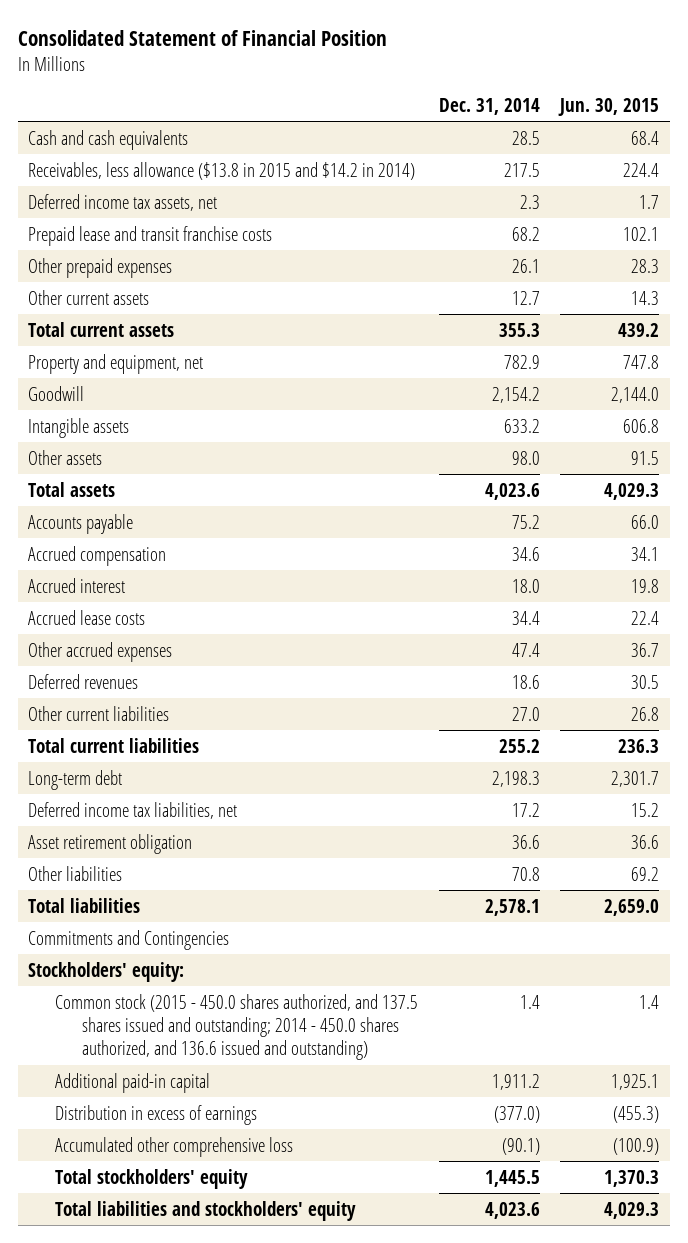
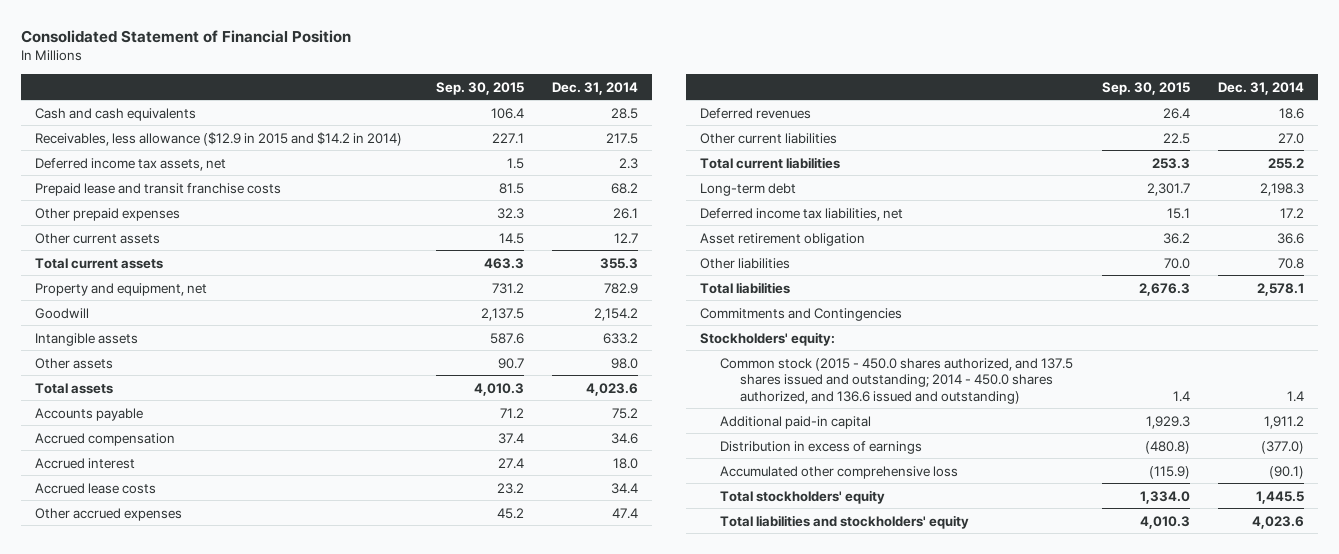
[558,97,660,116] Jun. 30, 2015 -> none
none -> [435,81,524,95] Sep. 30, 2015
[28,161,416,180] Receivables, less allowance ($13.8 in 2015 and $14.2 in 2014) -> [34,131,402,146] Receivables, less allowance ($12.9 in 2015 and $14.2 in 2014)

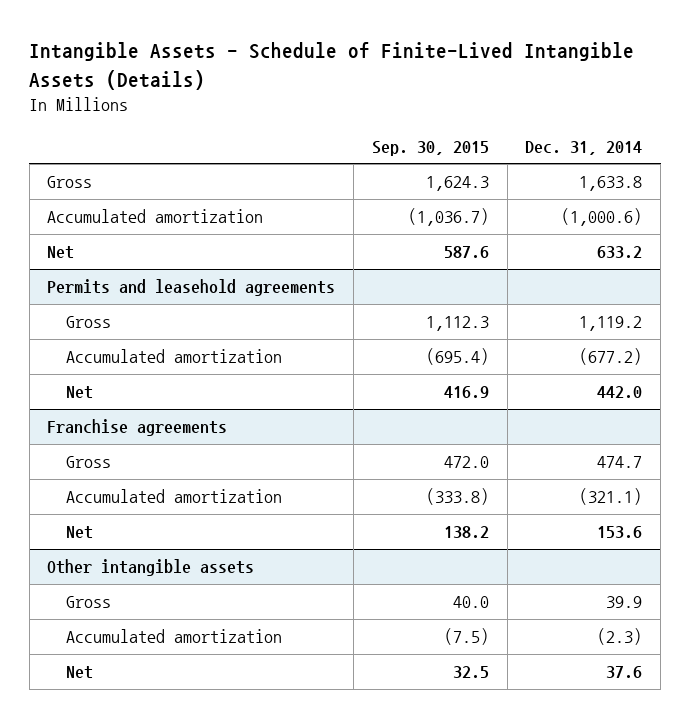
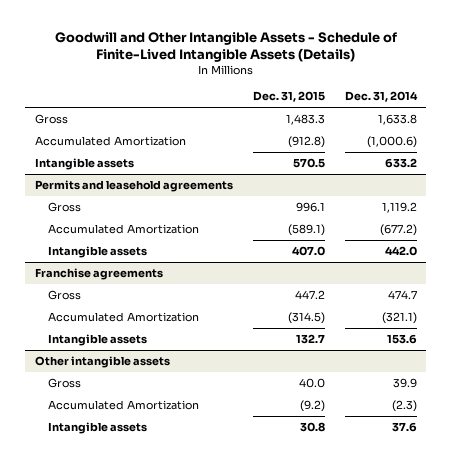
[29,42,635,90] Intangible Assets - Schedule of Finite-Lived Intangible Assets (Details) -> [54,32,397,63] Goodwill and Other Intangible Assets - Schedule of Finite-Lived Intangible Assets (Details)
[371,140,489,156] Sep. 30, 2015 -> none
none -> [252,91,325,103] Dec. 31, 2015
[47,209,264,224] Accumulated amortization -> [34,135,186,146] Accumulated Amortization
[47,246,75,260] Net -> [34,157,134,170] Intangible assets
[66,349,283,364] Accumulated amortization -> [47,223,199,234] Accumulated Amortization
[66,386,94,400] Net -> [47,245,147,258] Intangible assets
[66,489,283,504] Accumulated amortization -> [47,311,199,322] Accumulated Amortization
[66,526,94,540] Net -> [47,333,147,346] Intangible assets
[66,629,283,644] Accumulated amortization -> [47,399,199,410] Accumulated Amortization
[66,666,94,680] Net -> [47,421,147,434] Intangible assets

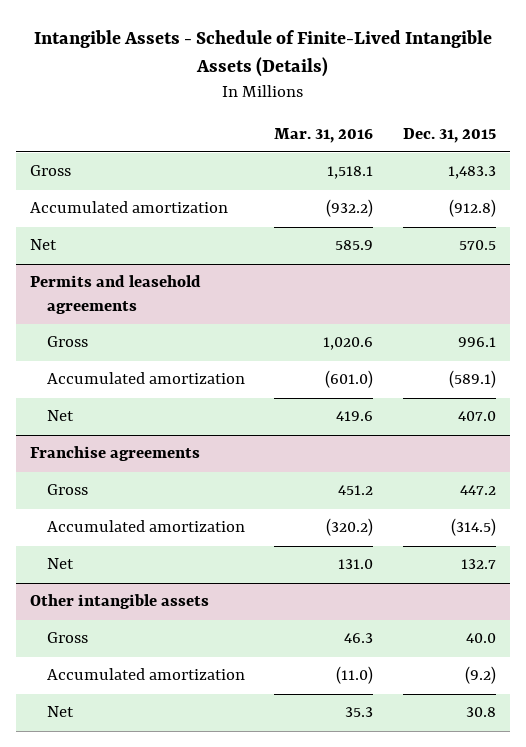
[54,32,397,63] Goodwill and Other Intangible Assets - Schedule of Finite-Lived Intangible Assets (Details) -> [33,29,492,78] Intangible Assets - Schedule of Finite-Lived Intangible Assets (Details)
[344,91,418,103] Dec. 31, 2014 -> none
none -> [274,127,374,143] Mar. 31, 2016
[34,135,186,146] Accumulated Amortization -> [30,201,229,214] Accumulated amortization
[34,157,134,170] Intangible assets -> [30,239,58,251] Net
[47,223,199,234] Accumulated Amortization -> [46,372,245,385] Accumulated amortization
[47,245,147,258] Intangible assets -> [46,410,74,422] Net
[47,311,199,322] Accumulated Amortization -> [46,520,245,533] Accumulated amortization
[47,333,147,346] Intangible assets -> [46,558,74,570] Net
[47,399,199,410] Accumulated Amortization -> [46,668,245,681] Accumulated amortization
[47,421,147,434] Intangible assets -> [46,706,74,718] Net

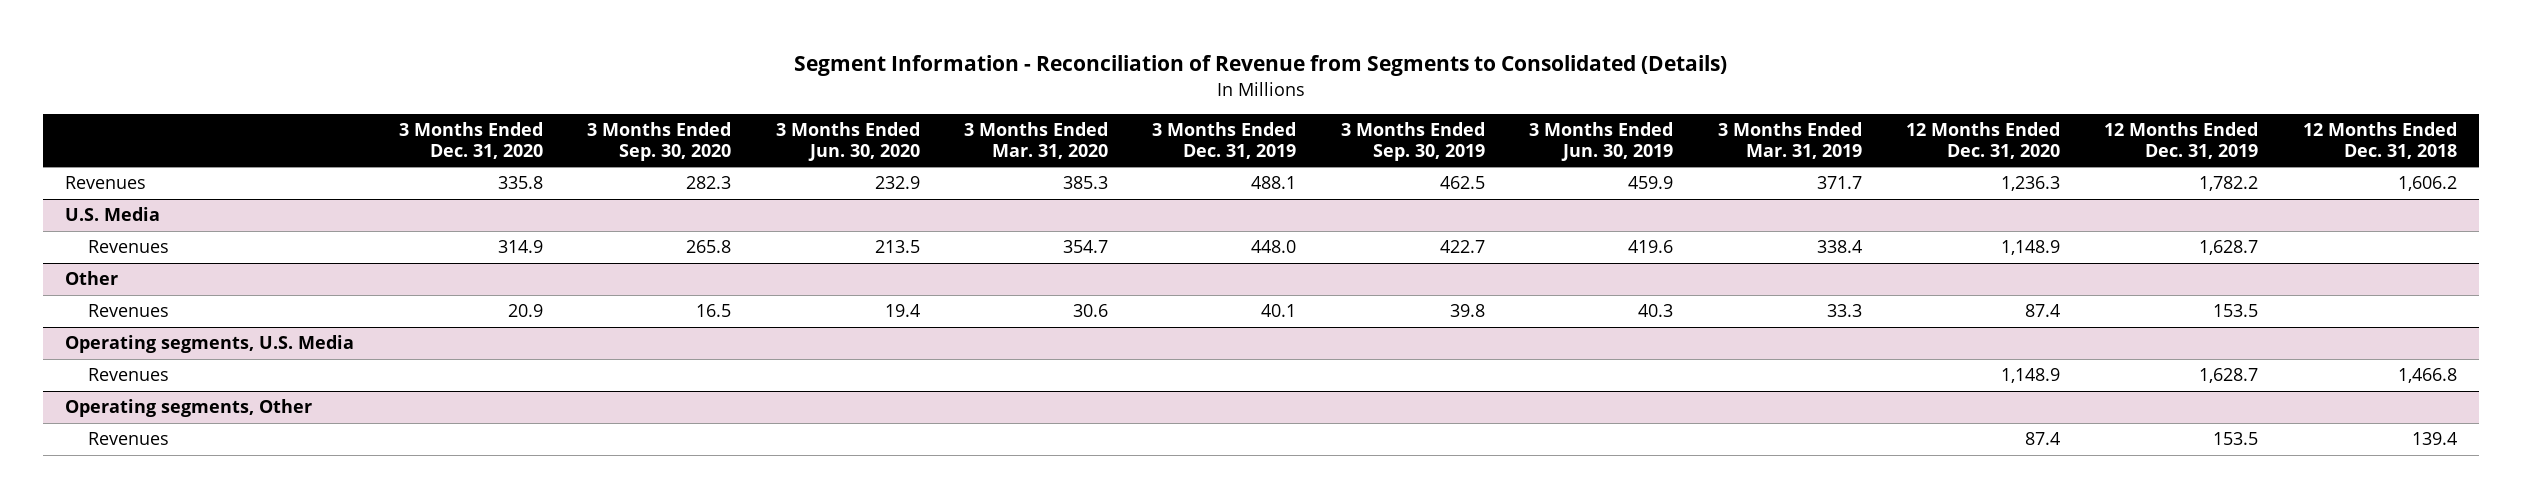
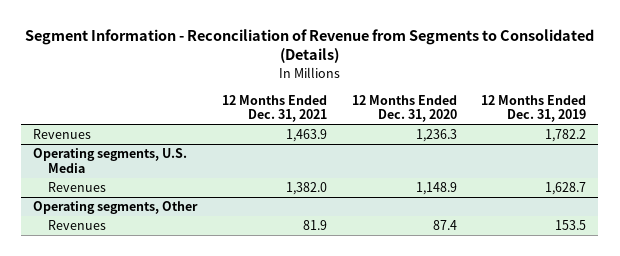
[398,122,543,160] 3 Months Ended Dec. 31, 2020 -> none
[587,122,732,162] 3 Months Ended Sep. 30, 2020 -> none
[775,122,920,162] 3 Months Ended Jun. 30, 2020 -> none
[963,122,1108,160] 3 Months Ended Mar. 31, 2020 -> none
[1152,122,1297,160] 3 Months Ended Dec. 31, 2019 -> none
[1340,122,1485,162] 3 Months Ended Sep. 30, 2019 -> none
[1529,122,1674,162] 3 Months Ended Jun. 30, 2019 -> none
[1717,122,1862,160] 3 Months Ended Mar. 31, 2019 -> none
[2302,122,2457,160] 12 Months Ended Dec. 31, 2018 -> none
none -> [221,94,327,123] 12 Months Ended Dec. 31, 2021
[65,207,161,222] U.S. Media -> none
[88,240,170,254] Revenues -> none
[65,271,119,286] Other -> none
[88,304,170,318] Revenues -> none

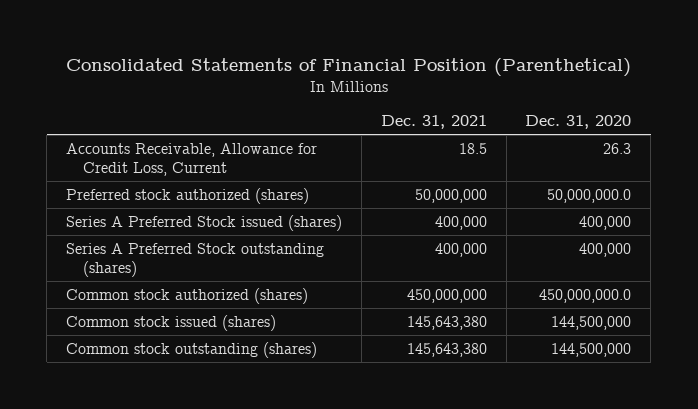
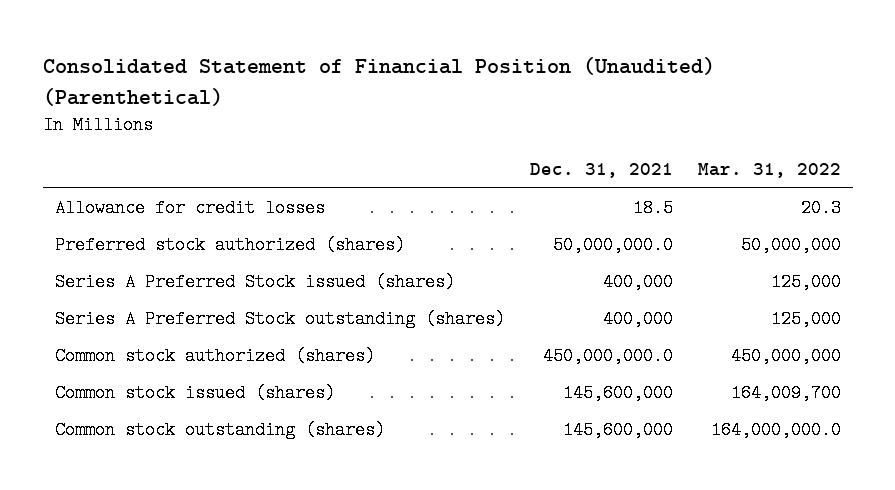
[65,57,631,77] Consolidated Statements of Financial Position (Parenthetical) -> [42,57,715,106] Consolidated Statement of Financial Position (Unaudited) (Parenthetical)
[525,115,632,130] Dec. 31, 2020 -> none
none -> [697,162,841,178] Mar. 31, 2022
[66,142,318,176] Accounts Receivable, Allowance for Credit Loss, Current -> [54,198,325,217] Allowance for credit losses
[414,188,487,203] 50,000,000 -> [552,235,673,254] 50,000,000.0
[406,288,487,303] 450,000,000 -> [542,346,673,365] 450,000,000.0
[406,315,487,330] 145,643,380 -> [562,383,673,402] 145,600,000
[406,342,487,357] 145,643,380 -> [562,420,673,439] 145,600,000

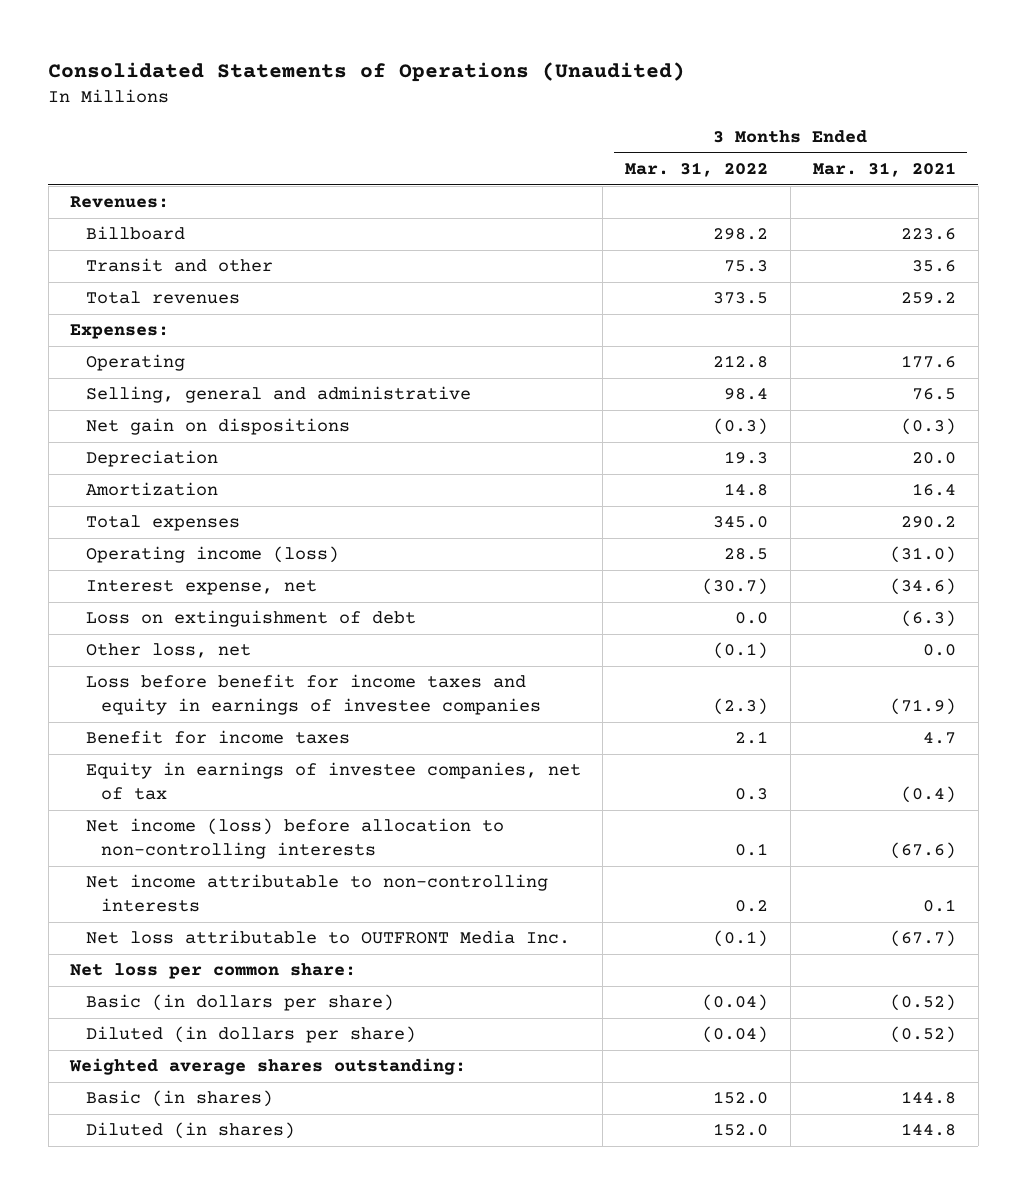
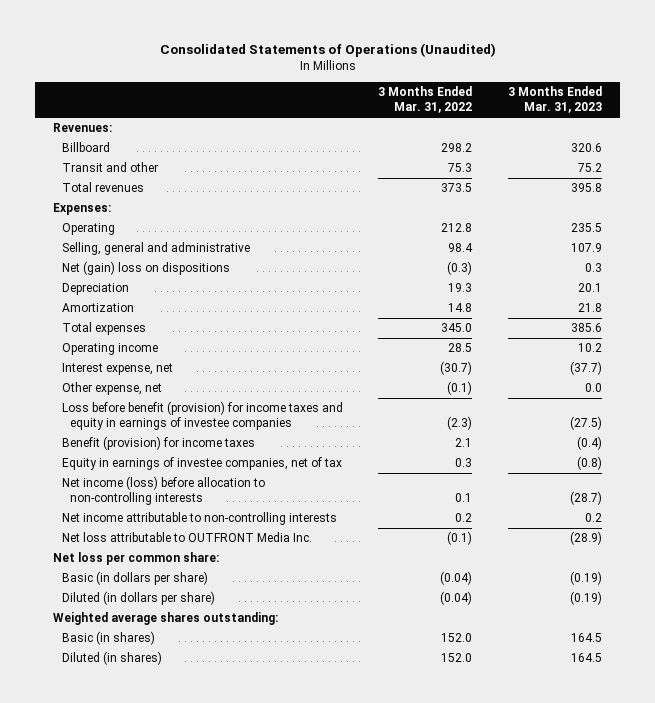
[812,162,956,178] Mar. 31, 2021 -> none
none -> [507,86,602,114] 3 Months Ended Mar. 31, 2023
[85,418,350,436] Net gain on dispositions -> [61,261,230,276] Net (gain) loss on dispositions
[85,546,339,564] Operating income (loss) -> [61,343,158,356] Operating income
[85,610,416,628] Loss on extinguishment of debt -> none
[85,643,251,659] Other loss, net -> [61,382,162,396] Other expense, net
[85,674,541,716] Loss before benefit for income taxes and equity in earnings of investee companies -> [61,401,343,431] Loss before benefit (provision) for income taxes and equity in earnings of investee companies
[85,730,350,745] Benefit for income taxes -> [61,436,255,451] Benefit (provision) for income taxes

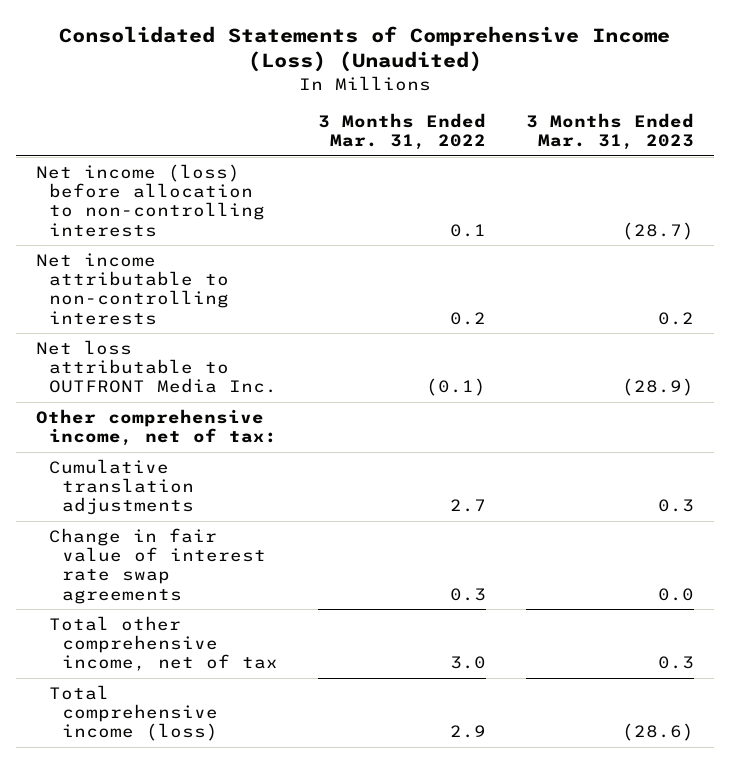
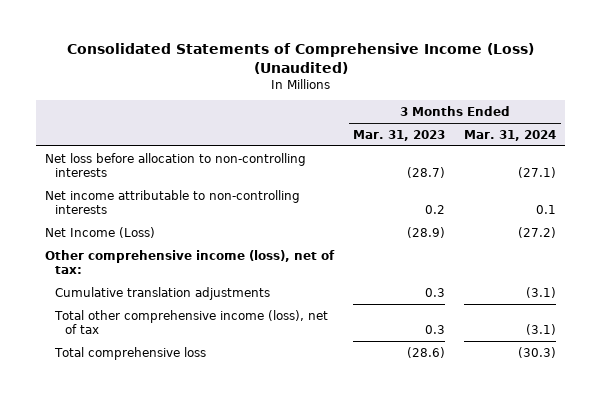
[318,113,487,151] 3 Months Ended Mar. 31, 2022 -> none
none -> [463,129,556,141] Mar. 31, 2024
[36,163,266,237] Net income (loss) before allocation to non-controlling interests -> [45,152,307,177] Net loss before allocation to non-controlling interests
[36,339,278,394] Net loss attributable to OUTFRONT Media Inc. -> [45,226,156,238] Net Income (Loss)
[36,408,278,447] Other comprehensive income, net of tax: -> [45,249,336,274] Other comprehensive income (loss), net of tax:
[49,527,267,604] Change in fair value of interest rate swap agreements -> none
[49,615,279,672] Total other comprehensive income, net of tax -> [54,309,329,334] Total other comprehensive income (loss), net of tax
[49,684,219,742] Total comprehensive income (loss) -> [54,346,207,360] Total comprehensive loss

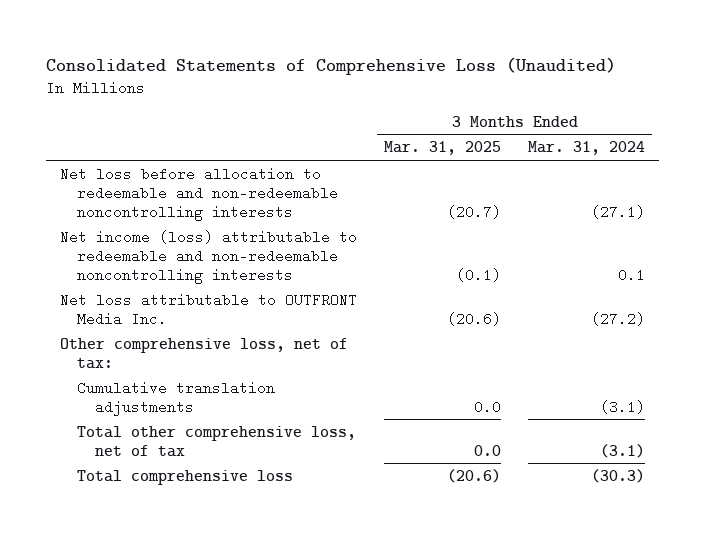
[66,43,534,74] Consolidated Statements of Comprehensive Income (Loss) (Unaudited) -> [45,57,616,76] Consolidated Statements of Comprehensive Loss (Unaudited)
[353,129,446,141] Mar. 31, 2023 -> none
none -> [383,141,501,156] Mar. 31, 2025
[45,152,307,177] Net loss before allocation to non-controlling interests -> [59,166,339,221] Net loss before allocation to redeemable and non-redeemable noncontrolling interests
[45,189,301,214] Net income attributable to non-controlling interests -> [59,229,357,284] Net income (loss) attributable to redeemable and non-redeemable noncontrolling interests
[45,226,156,238] Net Income (Loss) -> [59,292,357,326] Net loss attributable to OUTFRONT Media Inc.
[45,249,336,274] Other comprehensive income (loss), net of tax: -> [59,337,348,369] Other comprehensive loss, net of tax:
[54,309,329,334] Total other comprehensive income (loss), net of tax -> [77,425,357,457] Total other comprehensive loss, net of tax

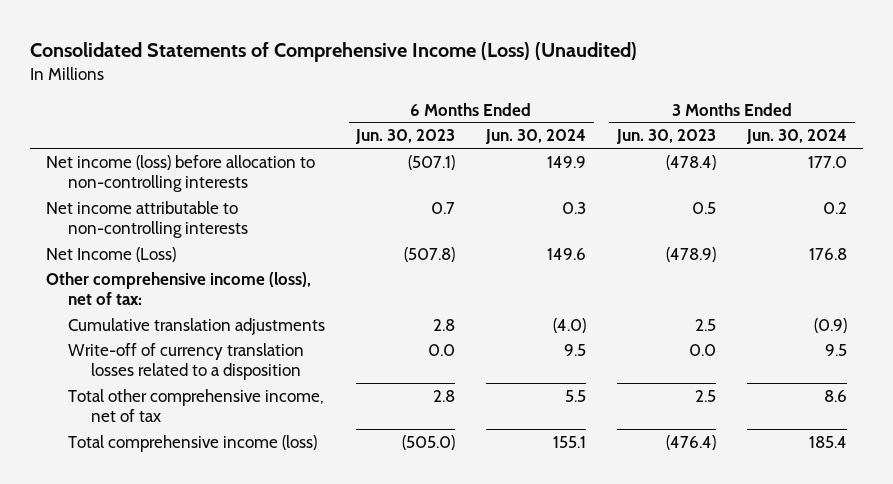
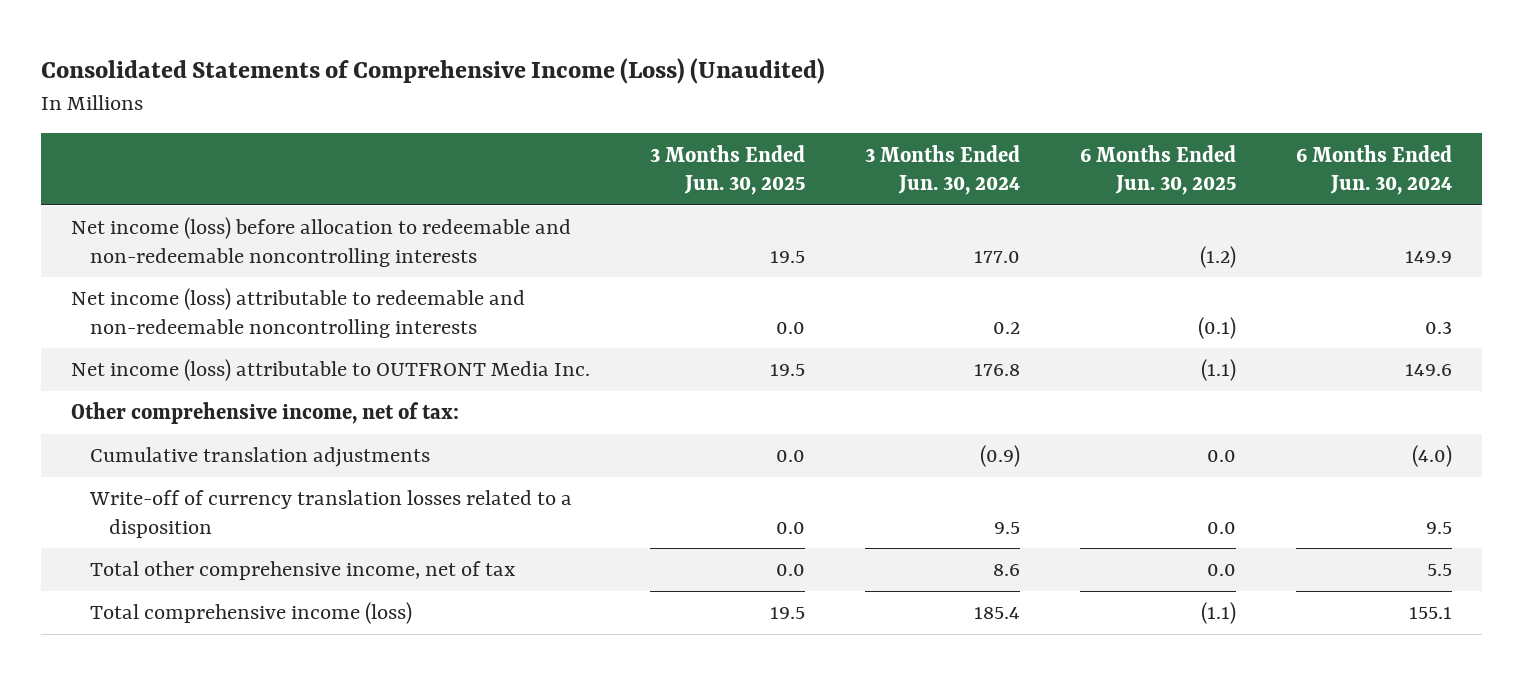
[355,129,456,145] Jun. 30, 2023 -> none
[616,129,717,145] Jun. 30, 2023 -> none
none -> [649,144,805,195] 3 Months Ended Jun. 30, 2025
none -> [1080,144,1237,195] 6 Months Ended Jun. 30, 2025
[45,154,315,193] Net income (loss) before allocation to non-controlling interests -> [70,217,571,267] Net income (loss) before allocation to redeemable and non-redeemable noncontrolling interests
[45,200,249,239] Net income attributable to non-controlling interests -> [70,288,525,338] Net income (loss) attributable to redeemable and non-redeemable noncontrolling interests
[45,246,176,262] Net Income (Loss) -> [70,359,590,382] Net income (loss) attributable to OUTFRONT Media Inc.
[45,271,311,306] Other comprehensive income (loss), net of tax: -> [70,402,459,425] Other comprehensive income, net of tax:

